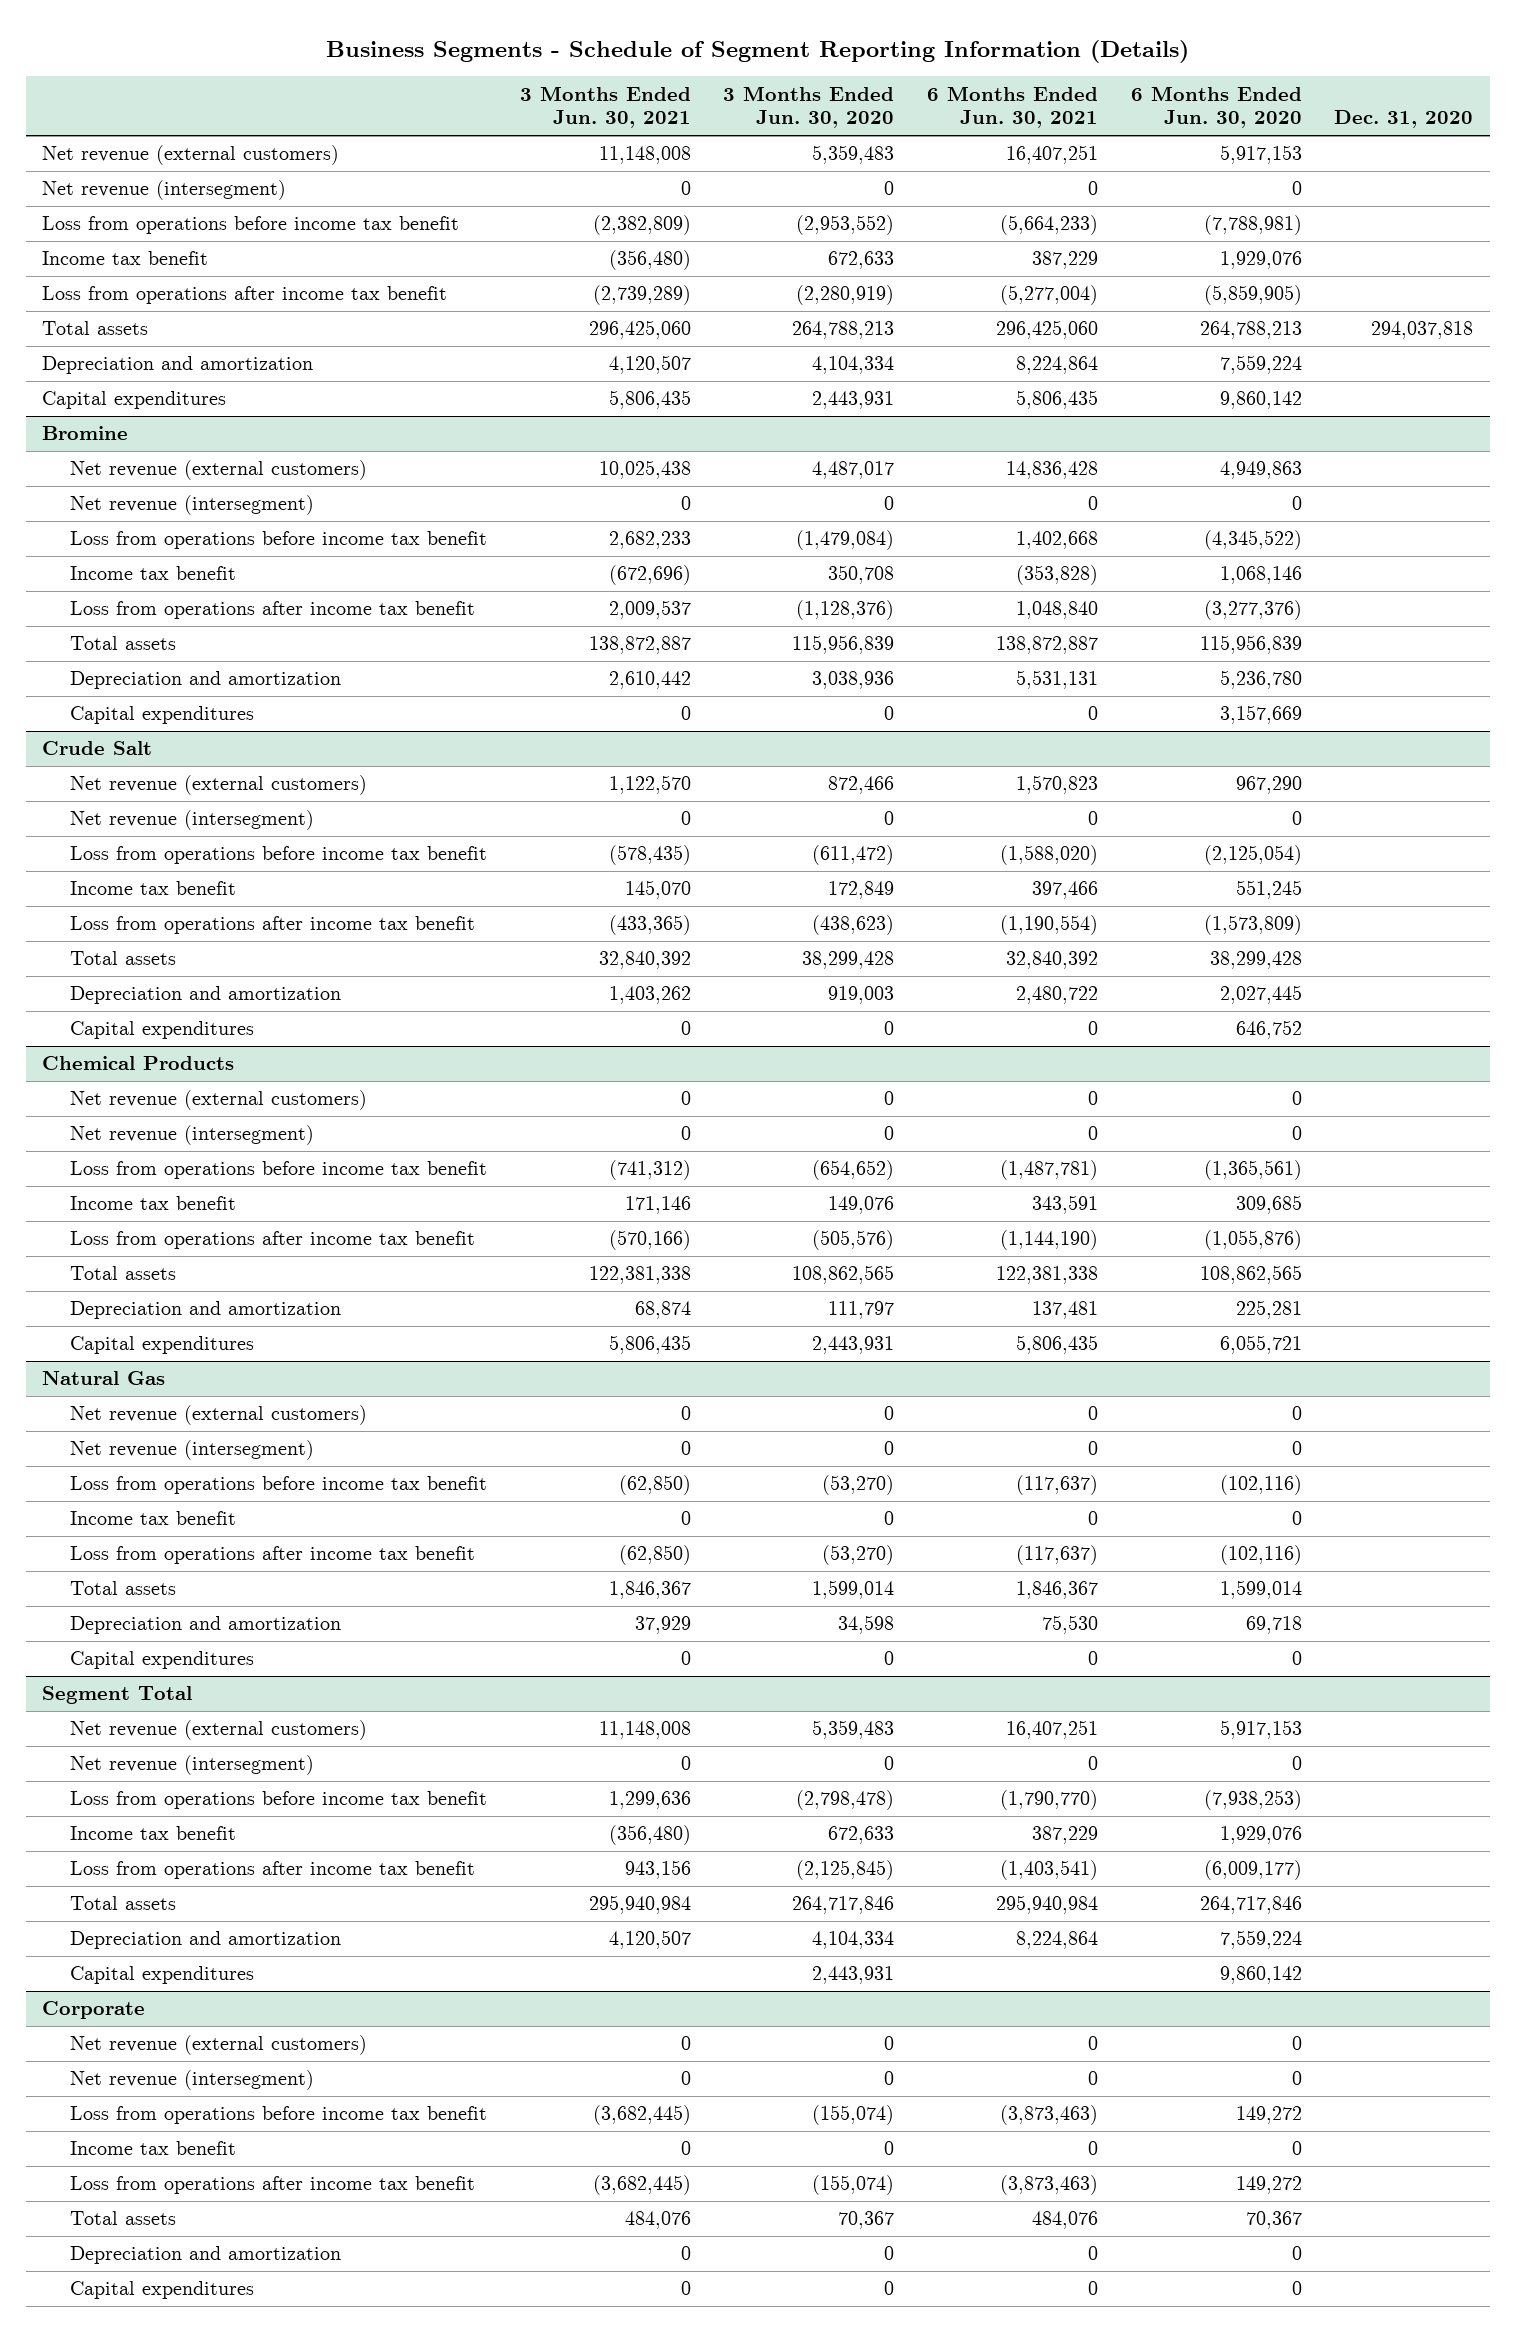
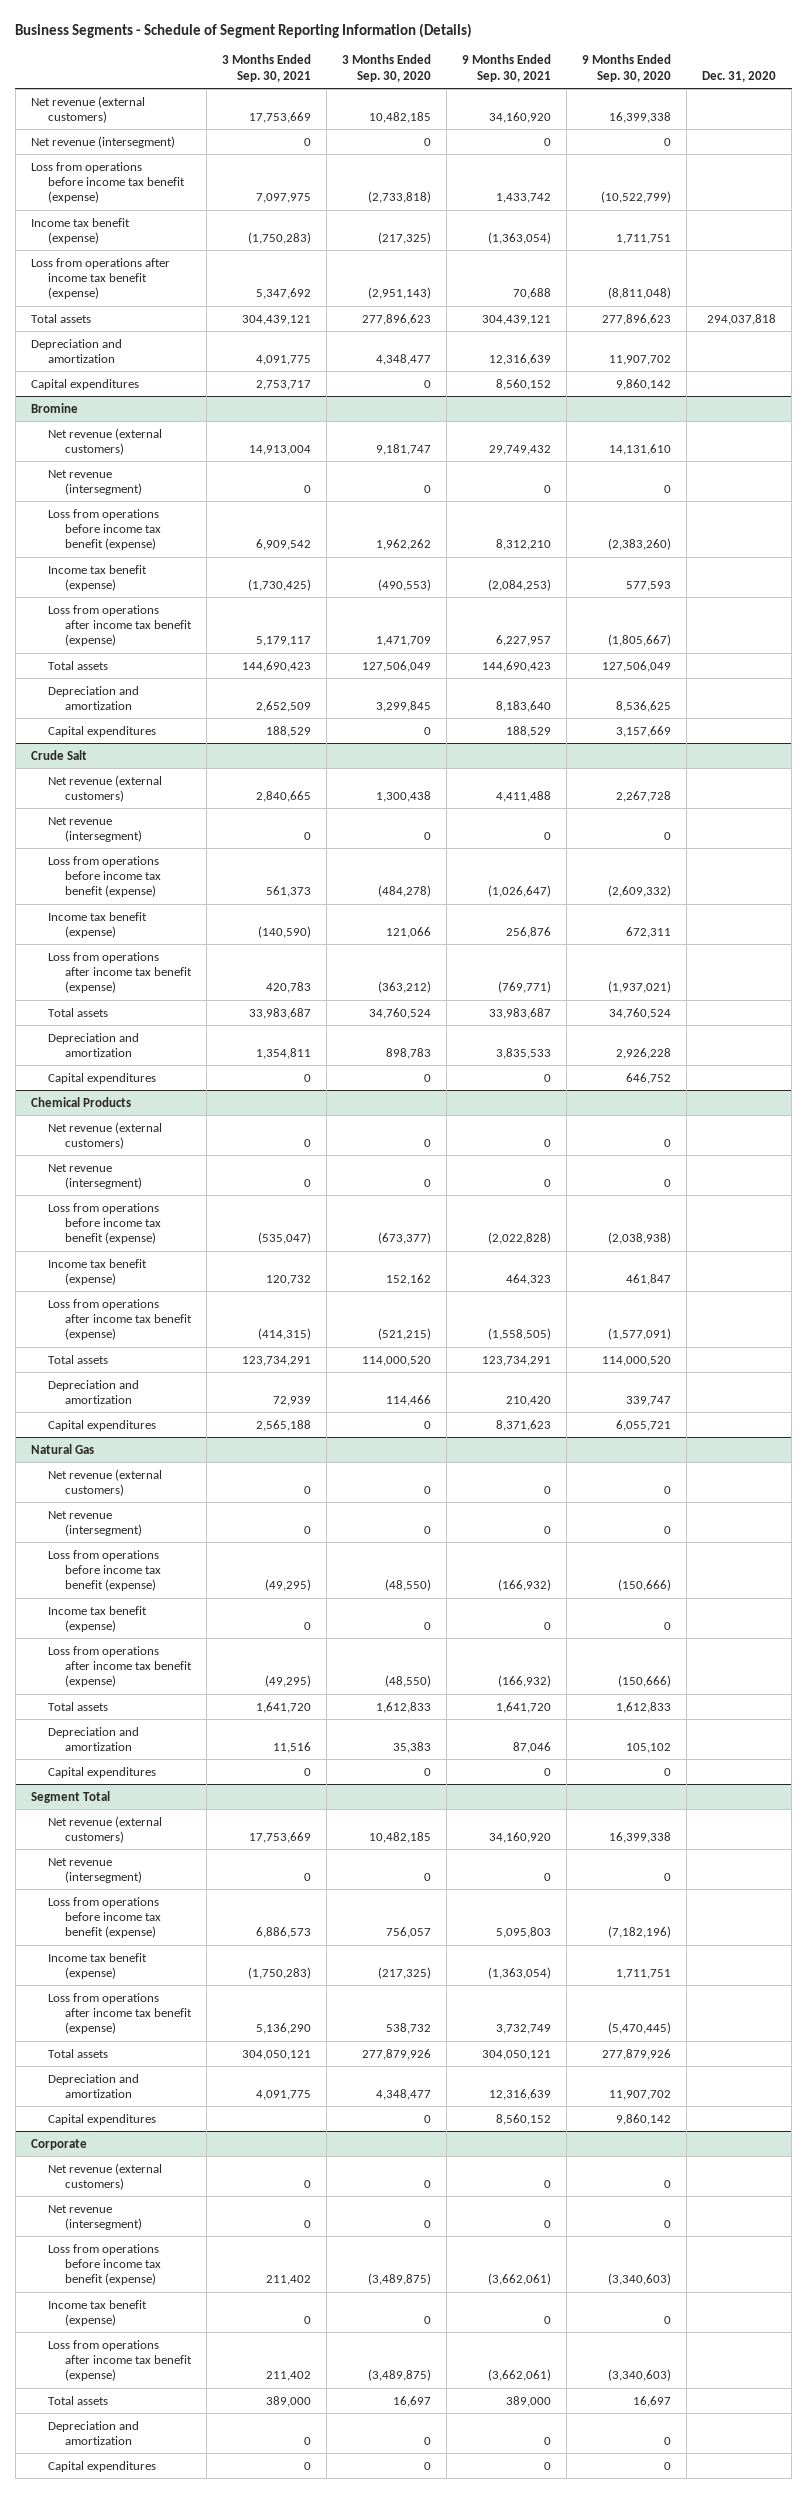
[519,85,691,129] 3 Months Ended Jun. 30, 2021 -> none
[723,85,895,129] 3 Months Ended Jun. 30, 2020 -> none
[926,85,1098,129] 6 Months Ended Jun. 30, 2021 -> none
[1130,85,1302,129] 6 Months Ended Jun. 30, 2020 -> none
none -> [222,54,312,82] 3 Months Ended Sep. 30, 2021
none -> [342,54,432,82] 3 Months Ended Sep. 30, 2020
none -> [462,54,552,82] 9 Months Ended Sep. 30, 2021
none -> [582,54,672,82] 9 Months Ended Sep. 30, 2020
[42,216,460,235] Loss from operations before income tax benefit -> [30,161,186,204] Loss from operations before income tax benefit (expense)
[42,251,209,266] Income tax benefit -> [30,217,130,244] Income tax benefit (expense)
[42,286,448,305] Loss from operations after income tax benefit -> [30,257,170,300] Loss from operations after income tax benefit (expense)
[69,531,487,550] Loss from operations before income tax benefit -> [48,508,162,551] Loss from operations before income tax benefit (expense)
[69,566,236,581] Income tax benefit -> [48,564,148,591] Income tax benefit (expense)
[69,601,475,620] Loss from operations after income tax benefit -> [48,604,193,647] Loss from operations after income tax benefit (expense)
[69,846,487,865] Loss from operations before income tax benefit -> [48,855,162,898] Loss from operations before income tax benefit (expense)
[69,881,236,896] Income tax benefit -> [48,911,148,938] Income tax benefit (expense)
[69,916,475,935] Loss from operations after income tax benefit -> [48,951,193,994] Loss from operations after income tax benefit (expense)
[69,1161,487,1180] Loss from operations before income tax benefit -> [48,1202,162,1245] Loss from operations before income tax benefit (expense)
[69,1196,236,1211] Income tax benefit -> [48,1258,148,1285] Income tax benefit (expense)
[69,1231,475,1250] Loss from operations after income tax benefit -> [48,1298,193,1341] Loss from operations after income tax benefit (expense)
[69,1476,487,1495] Loss from operations before income tax benefit -> [48,1549,162,1592] Loss from operations before income tax benefit (expense)
[69,1511,236,1526] Income tax benefit -> [48,1605,148,1632] Income tax benefit (expense)
[69,1546,475,1565] Loss from operations after income tax benefit -> [48,1645,193,1688] Loss from operations after income tax benefit (expense)
[69,1791,487,1810] Loss from operations before income tax benefit -> [48,1896,162,1939] Loss from operations before income tax benefit (expense)
[69,1826,236,1841] Income tax benefit -> [48,1952,148,1979] Income tax benefit (expense)
[69,1861,475,1880] Loss from operations after income tax benefit -> [48,1992,193,2035] Loss from operations after income tax benefit (expense)
[69,2106,487,2125] Loss from operations before income tax benefit -> [48,2243,162,2286] Loss from operations before income tax benefit (expense)
[69,2141,236,2156] Income tax benefit -> [48,2299,148,2326] Income tax benefit (expense)
[69,2176,475,2195] Loss from operations after income tax benefit -> [48,2339,193,2382] Loss from operations after income tax benefit (expense)

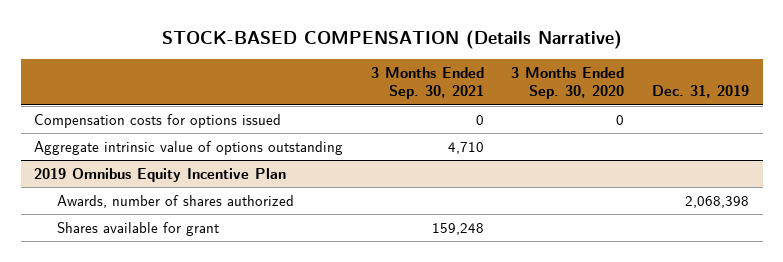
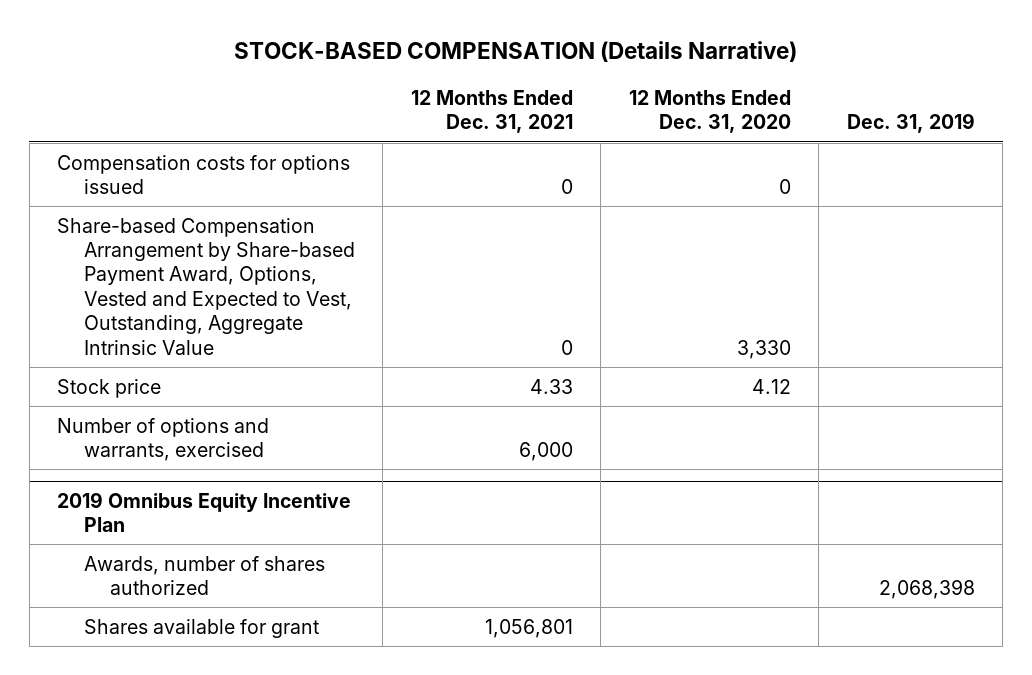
[370,67,484,100] 3 Months Ended Sep. 30, 2021 -> none
[511,67,625,100] 3 Months Ended Sep. 30, 2020 -> none
none -> [410,90,573,134] 12 Months Ended Dec. 31, 2021
none -> [628,90,791,134] 12 Months Ended Dec. 31, 2020
[34,140,344,155] Aggregate intrinsic value of options outstanding -> [57,217,355,355] Share-based Compensation Arrangement by Share-based Payment Award, Options, Vested and Expected to Vest, Outstanding, Aggregate Intrinsic Value
none -> [57,378,162,398] Stock price
none -> [57,417,270,461] Number of options and warrants, exercised

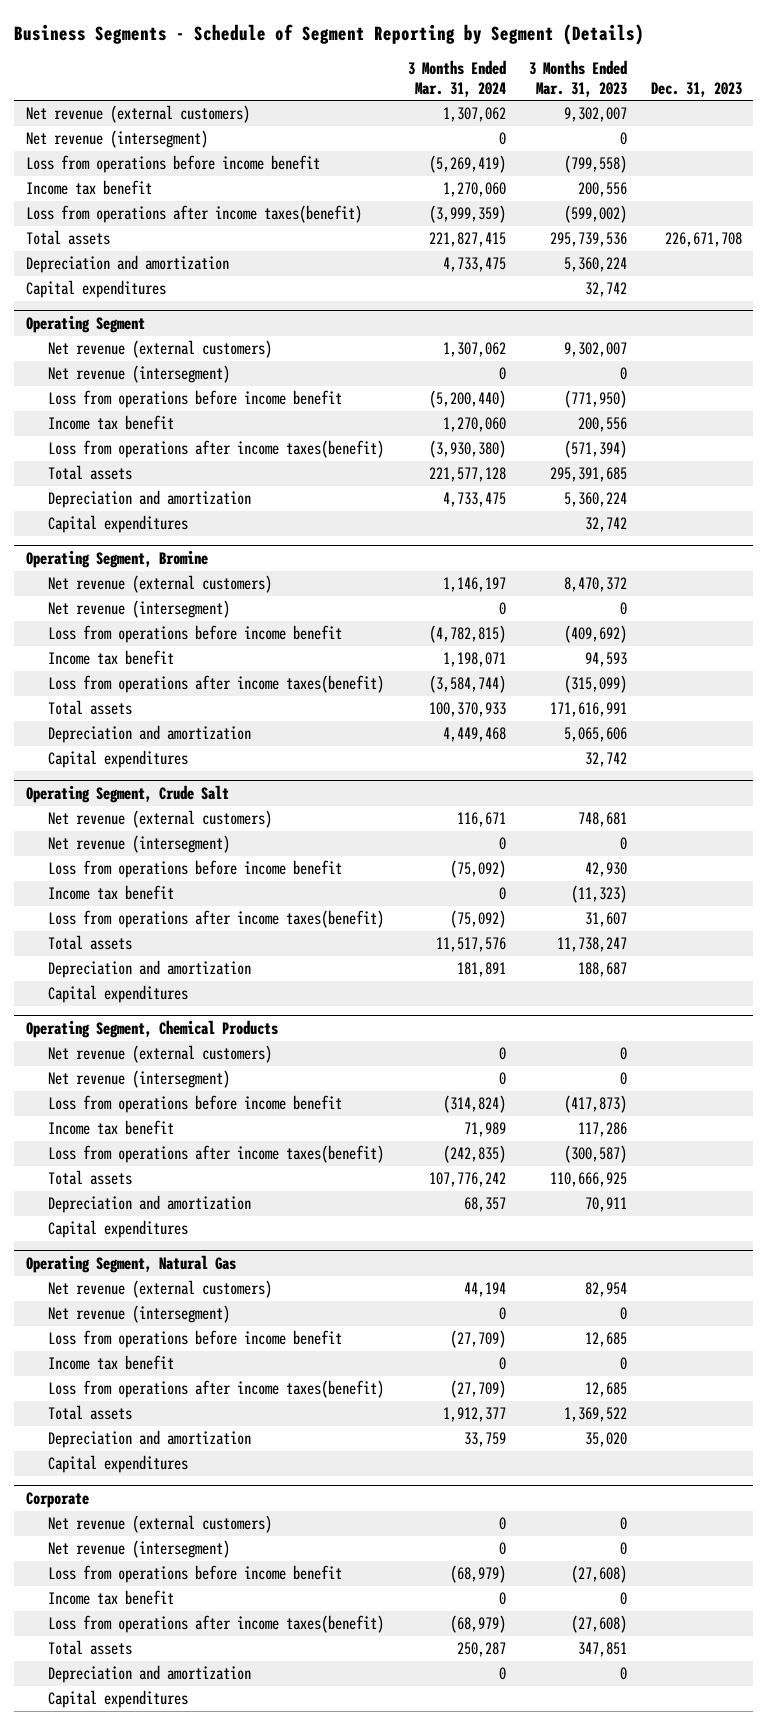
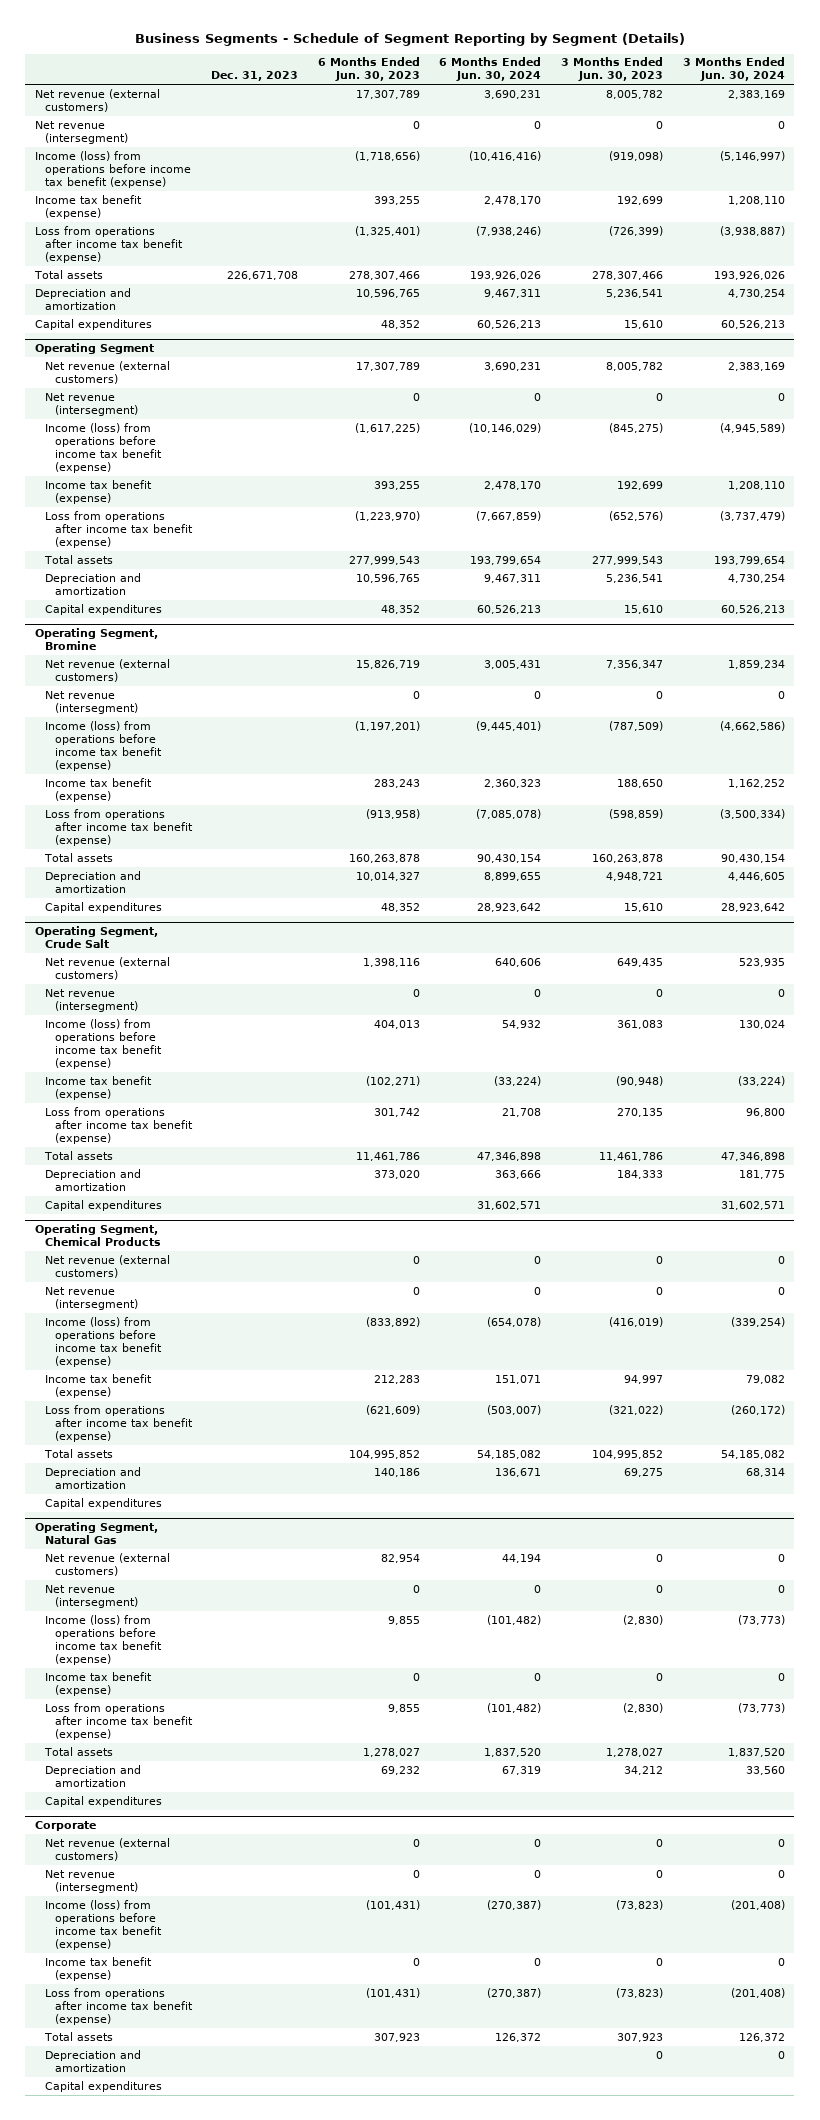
[407,60,506,97] 3 Months Ended Mar. 31, 2024 -> none
[529,60,628,97] 3 Months Ended Mar. 31, 2023 -> none
none -> [317,57,420,82] 6 Months Ended Jun. 30, 2023
none -> [439,57,542,82] 6 Months Ended Jun. 30, 2024
none -> [561,57,664,82] 3 Months Ended Jun. 30, 2023
none -> [682,57,785,82] 3 Months Ended Jun. 30, 2024
[25,155,320,174] Loss from operations before income benefit -> [35,150,191,188] Income (loss) from operations before income tax benefit (expense)
[25,180,152,196] Income tax benefit -> [35,194,143,219] Income tax benefit (expense)
[25,205,362,224] Loss from operations after income taxes(benefit) -> [35,225,183,263] Loss from operations after income tax benefit (expense)
[48,390,343,409] Loss from operations before income benefit -> [44,422,162,473] Income (loss) from operations before income tax benefit (expense)
[48,415,175,431] Income tax benefit -> [44,479,152,504] Income tax benefit (expense)
[48,440,385,459] Loss from operations after income taxes(benefit) -> [44,510,193,548] Loss from operations after income tax benefit (expense)
[48,625,343,644] Loss from operations before income benefit -> [44,720,162,771] Income (loss) from operations before income tax benefit (expense)
[48,650,175,666] Income tax benefit -> [44,777,152,802] Income tax benefit (expense)
[48,675,385,694] Loss from operations after income taxes(benefit) -> [44,808,193,846] Loss from operations after income tax benefit (expense)
[48,860,343,879] Loss from operations before income benefit -> [44,1018,162,1069] Income (loss) from operations before income tax benefit (expense)
[48,885,175,901] Income tax benefit -> [44,1075,152,1100] Income tax benefit (expense)
[48,910,385,929] Loss from operations after income taxes(benefit) -> [44,1106,193,1144] Loss from operations after income tax benefit (expense)
[48,1095,343,1114] Loss from operations before income benefit -> [44,1316,162,1367] Income (loss) from operations before income tax benefit (expense)
[48,1120,175,1136] Income tax benefit -> [44,1373,152,1398] Income tax benefit (expense)
[48,1145,385,1164] Loss from operations after income taxes(benefit) -> [44,1404,193,1442] Loss from operations after income tax benefit (expense)
[48,1330,343,1349] Loss from operations before income benefit -> [44,1614,162,1665] Income (loss) from operations before income tax benefit (expense)
[48,1355,175,1371] Income tax benefit -> [44,1671,152,1696] Income tax benefit (expense)
[48,1380,385,1399] Loss from operations after income taxes(benefit) -> [44,1702,193,1740] Loss from operations after income tax benefit (expense)
[48,1565,343,1584] Loss from operations before income benefit -> [44,1899,162,1950] Income (loss) from operations before income tax benefit (expense)
[48,1590,175,1606] Income tax benefit -> [44,1956,152,1981] Income tax benefit (expense)
[48,1615,385,1634] Loss from operations after income taxes(benefit) -> [44,1987,193,2025] Loss from operations after income tax benefit (expense)

